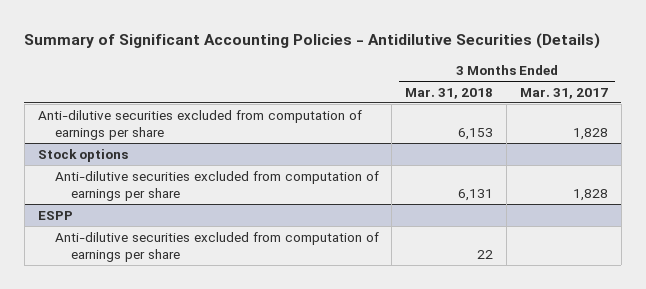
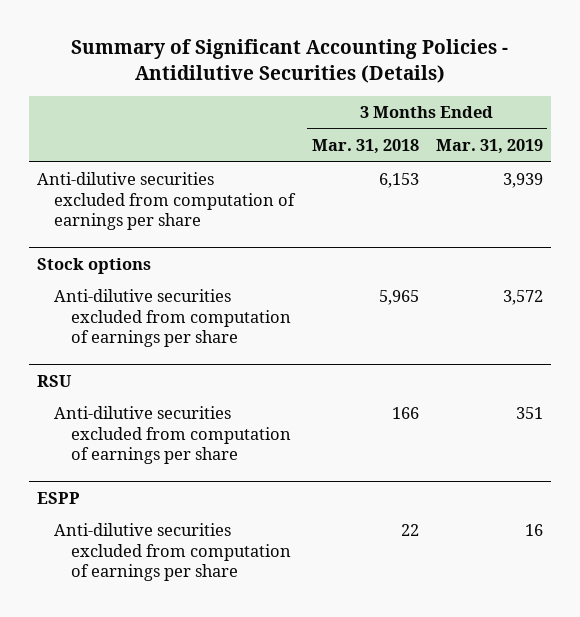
[520,87,609,99] Mar. 31, 2017 -> none
none -> [435,139,543,155] Mar. 31, 2019
[458,189,494,202] 6,131 -> [378,290,419,306] 5,965
none -> [37,374,73,387] RSU
none -> [54,406,292,465] Anti-dilutive securities excluded from computation of earnings per share

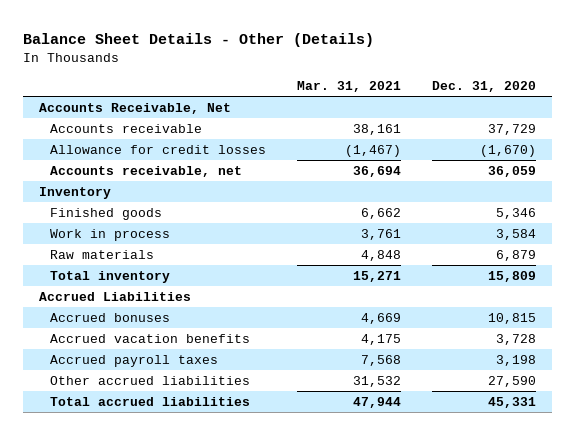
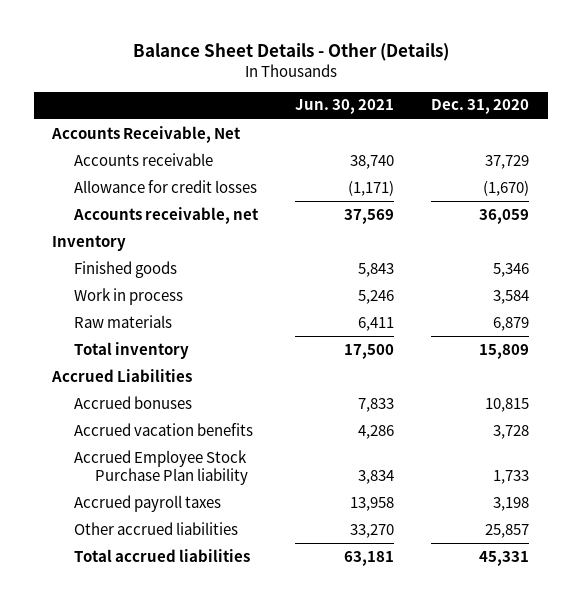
[297,80,402,92] Mar. 31, 2021 -> none
none -> [294,99,394,115] Jun. 30, 2021
none -> [73,449,248,486] Accrued Employee Stock Purchase Plan liability
[488,376,537,388] 27,590 -> [484,523,529,538] 25,857

